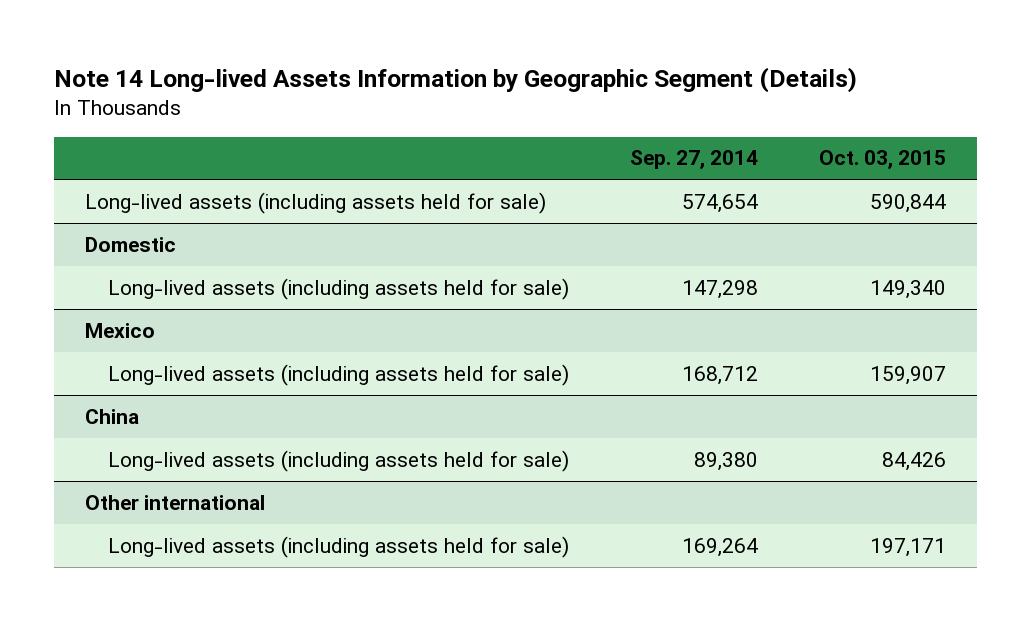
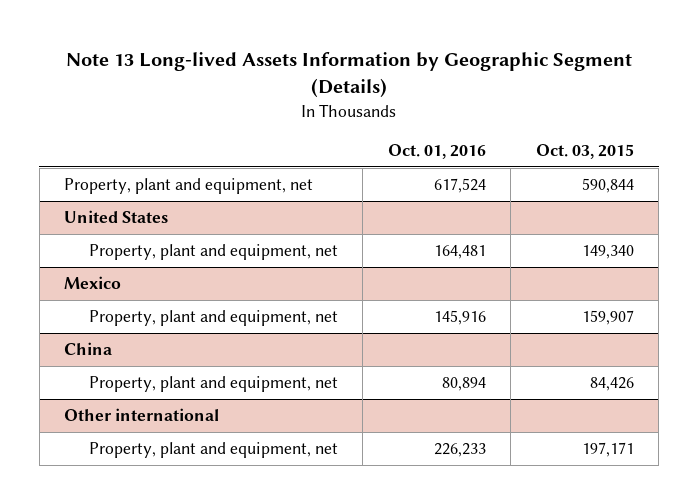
[54,67,858,94] Note 14 Long-lived Assets Information by Geographic Segment (Details) -> [65,52,632,99] Note 13 Long-lived Assets Information by Geographic Segment (Details)
[630,150,759,170] Sep. 27, 2014 -> none
none -> [387,143,486,159] Oct. 01, 2016
[84,191,546,214] Long-lived assets (including assets held for sale) -> [64,177,314,194] Property, plant and equipment, net
[84,236,176,252] Domestic -> [64,209,169,223] United States
[108,277,570,300] Long-lived assets (including assets held for sale) -> [89,243,339,260] Property, plant and equipment, net
[108,363,570,386] Long-lived assets (including assets held for sale) -> [89,309,339,326] Property, plant and equipment, net
[108,449,570,472] Long-lived assets (including assets held for sale) -> [89,375,339,392] Property, plant and equipment, net
[108,535,570,558] Long-lived assets (including assets held for sale) -> [89,441,339,458] Property, plant and equipment, net

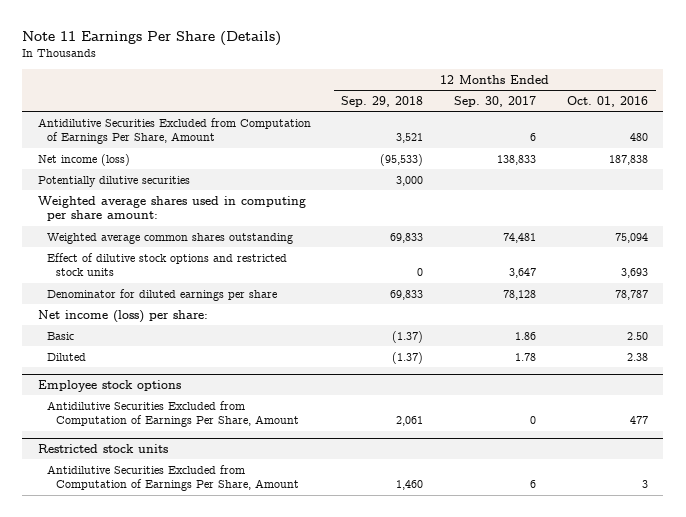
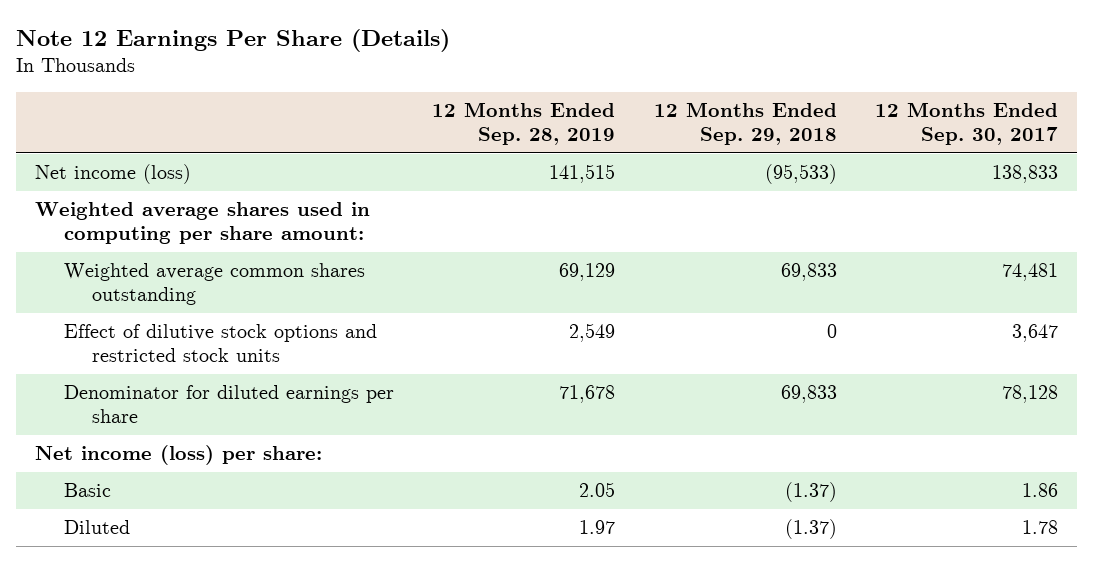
[22,30,282,46] Note 11 Earnings Per Share (Details) -> [15,29,450,53] Note 12 Earnings Per Share (Details)
[567,95,649,107] Oct. 01, 2016 -> none
none -> [432,101,616,145] 12 Months Ended Sep. 28, 2019
[37,117,311,145] Antidilutive Securities Excluded from Computation of Earnings Per Share, Amount -> none
[37,175,190,187] Potentially dilutive securities -> none
[37,379,181,392] Employee stock options -> none
[46,400,299,428] Antidilutive Securities Excluded from Computation of Earnings Per Share, Amount -> none
[37,443,168,453] Restricted stock units -> none
[46,464,299,492] Antidilutive Securities Excluded from Computation of Earnings Per Share, Amount -> none

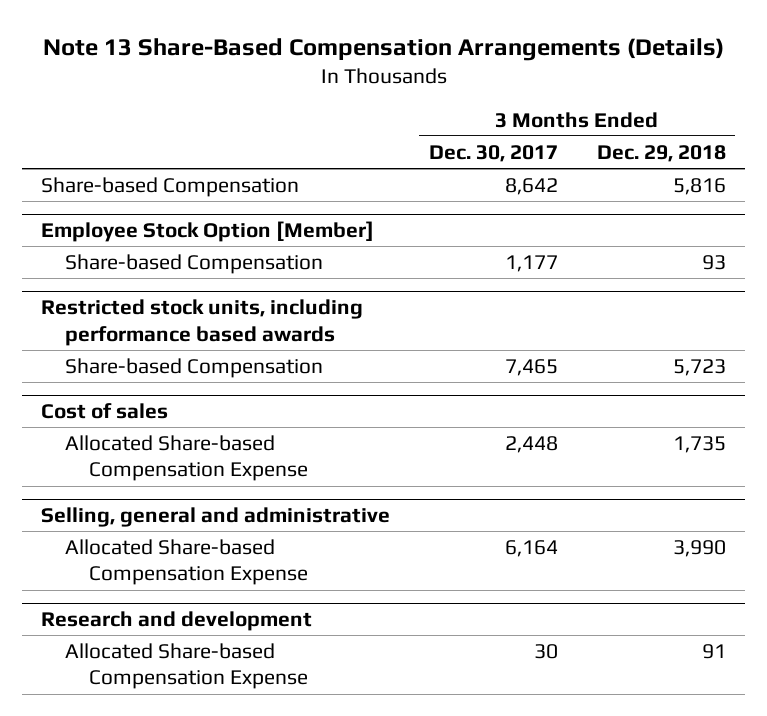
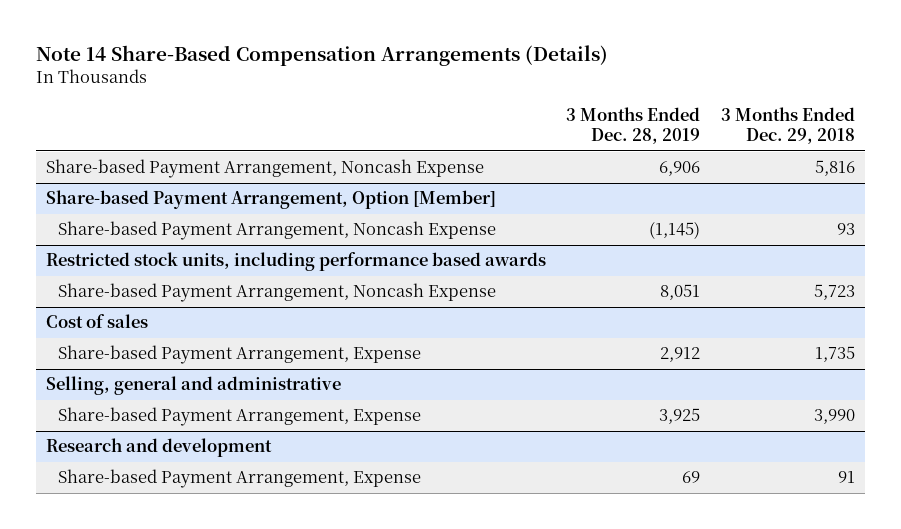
[42,37,724,61] Note 13 Share-Based Compensation Arrangements (Details) -> [35,44,608,66] Note 14 Share-Based Compensation Arrangements (Details)
[429,144,559,162] Dec. 30, 2017 -> none
none -> [566,106,701,145] 3 Months Ended Dec. 28, 2019
[41,176,300,197] Share-based Compensation -> [45,159,484,179] Share-based Payment Arrangement, Noncash Expense
[41,221,375,243] Employee Stock Option [Member] -> [45,190,496,210] Share-based Payment Arrangement, Option [Member]
[65,253,324,274] Share-based Compensation -> [57,221,496,241] Share-based Payment Arrangement, Noncash Expense
[65,357,324,378] Share-based Compensation -> [57,283,496,303] Share-based Payment Arrangement, Noncash Expense
[65,434,308,482] Allocated Share-based Compensation Expense -> [57,345,421,365] Share-based Payment Arrangement, Expense
[65,538,308,586] Allocated Share-based Compensation Expense -> [57,407,421,427] Share-based Payment Arrangement, Expense
[65,642,308,690] Allocated Share-based Compensation Expense -> [57,469,421,489] Share-based Payment Arrangement, Expense

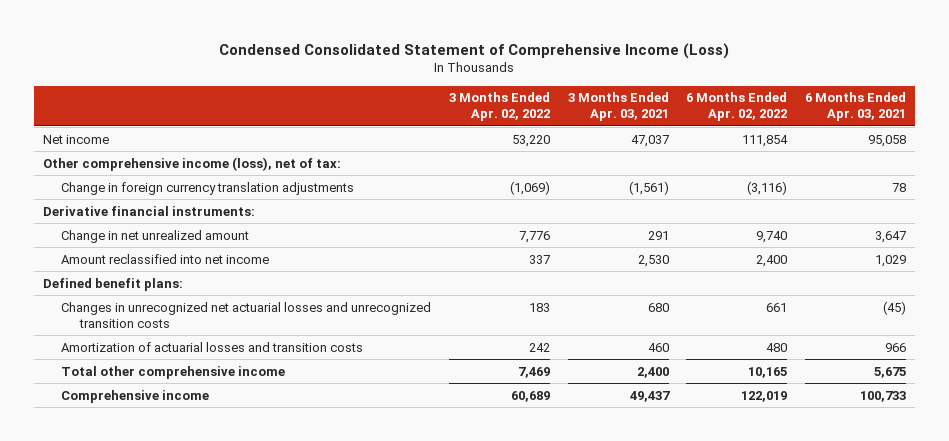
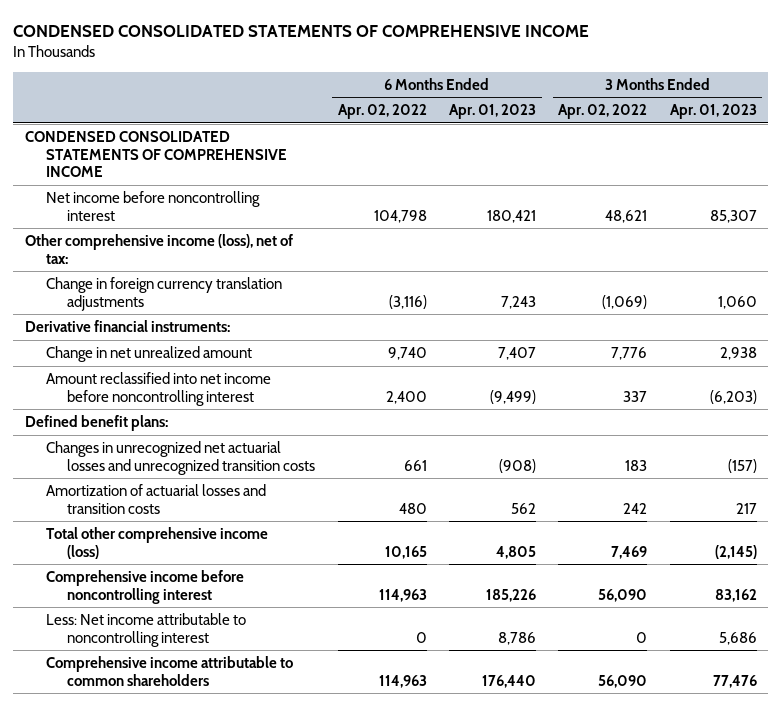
[219,42,730,59] Condensed Consolidated Statement of Comprehensive Income (Loss) -> [13,24,590,37] CONDENSED CONSOLIDATED STATEMENTS OF COMPREHENSIVE INCOME
[567,92,669,122] 3 Months Ended Apr. 03, 2021 -> none
[805,92,907,122] 6 Months Ended Apr. 03, 2021 -> none
none -> [449,104,537,120] Apr. 01, 2023
none -> [669,104,757,120] Apr. 01, 2023
[42,134,109,144] Net income -> none
none -> [24,131,287,178] CONDENSED CONSOLIDATED STATEMENTS OF COMPREHENSIVE INCOME
none -> [45,191,260,221] Net income before noncontrolling interest
[61,253,270,264] Amount reclassified into net income -> [45,372,271,406] Amount reclassified into net income before noncontrolling interest
[61,365,286,379] Total other comprehensive income -> [45,527,268,559] Total other comprehensive income (loss)
none -> [45,570,244,604] Comprehensive income before noncontrolling interest
none -> [45,613,246,647] Less: Net income attributable to noncontrolling interest
[61,389,210,403] Comprehensive income -> [45,656,293,686] Comprehensive income attributable to common shareholders
[511,390,551,402] 60,689 -> [598,674,648,688] 56,090
[741,390,788,402] 122,019 -> [378,674,427,688] 114,963

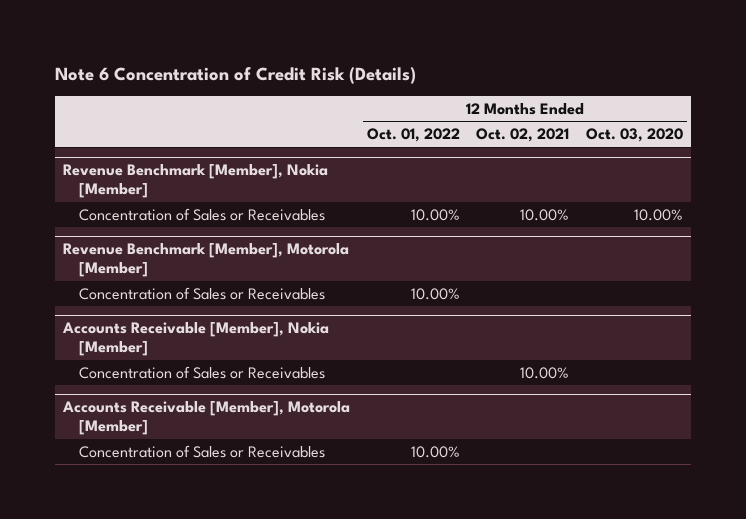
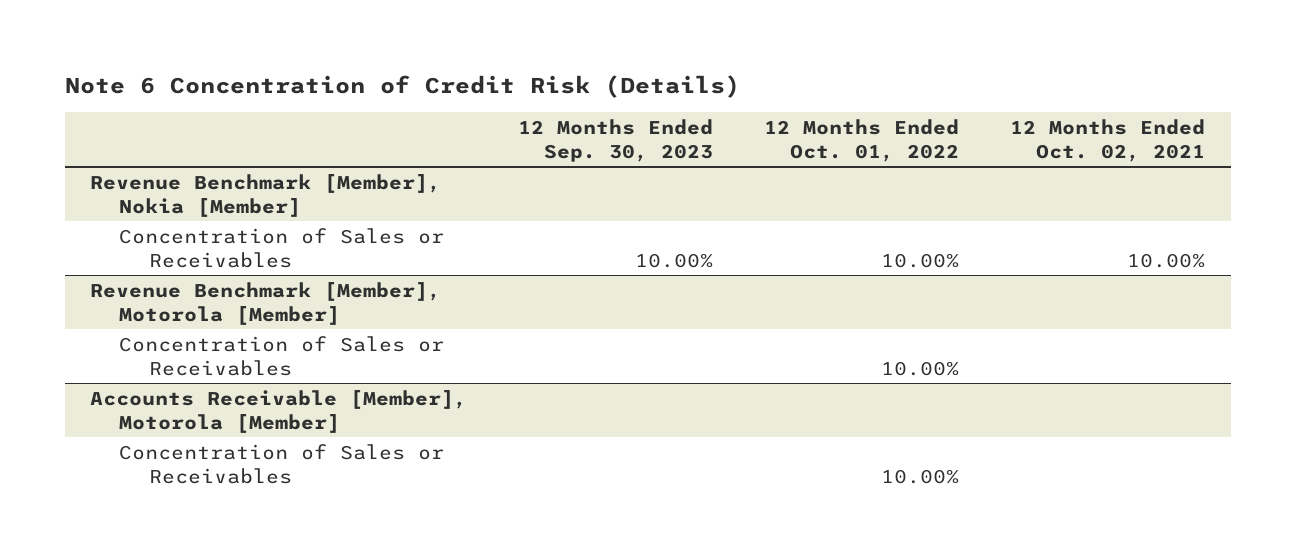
[585,128,683,143] Oct. 03, 2020 -> none
none -> [518,118,714,162] 12 Months Ended Sep. 30, 2023
[62,322,330,357] Accounts Receivable [Member], Nokia [Member] -> none
[78,365,325,379] Concentration of Sales or Receivables -> none

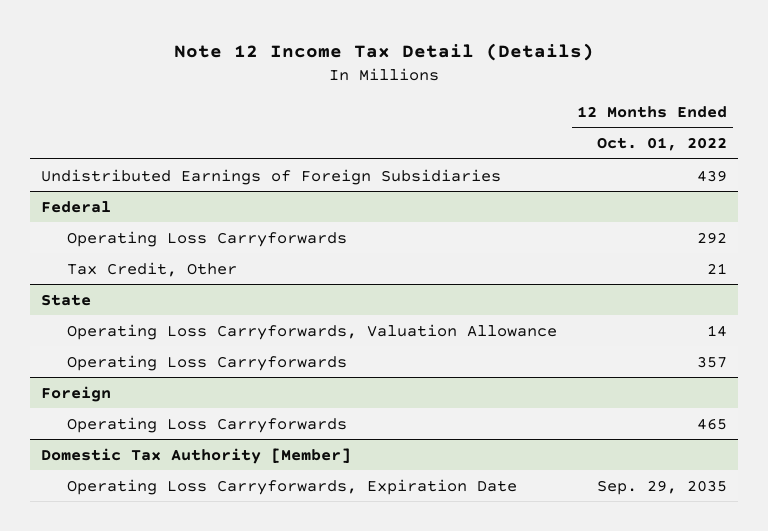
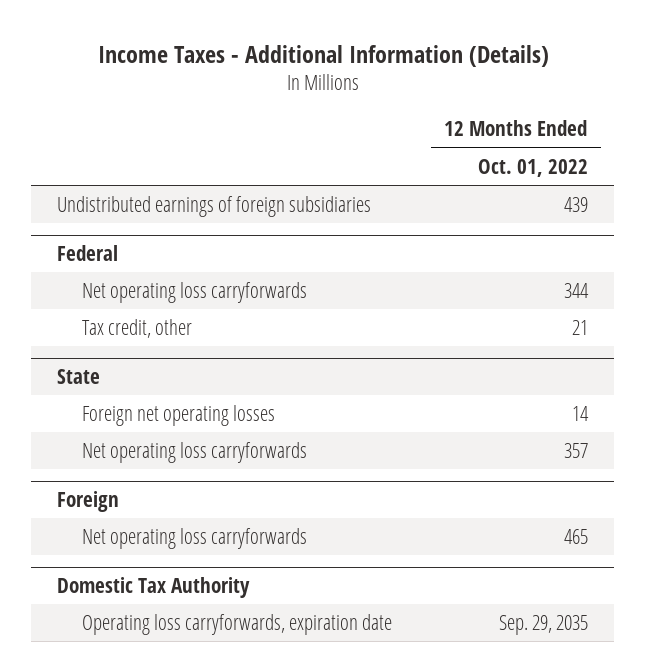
[174,42,595,61] Note 12 Income Tax Detail (Details) -> [97,44,549,67] Income Taxes - Additional Information (Details)
[40,168,501,185] Undistributed Earnings of Foreign Subsidiaries -> [57,195,372,217] Undistributed earnings of foreign subsidiaries
[66,230,347,247] Operating Loss Carryforwards -> [81,281,307,303] Net operating loss carryforwards
[697,231,728,244] 292 -> [563,282,589,298] 344
[66,261,237,277] Tax Credit, Other -> [81,318,192,338] Tax credit, other
[66,323,557,340] Operating Loss Carryforwards, Valuation Allowance -> [81,404,275,426] Foreign net operating losses
[66,354,347,371] Operating Loss Carryforwards -> [81,441,307,463] Net operating loss carryforwards
[66,416,347,433] Operating Loss Carryforwards -> [81,527,307,549] Net operating loss carryforwards
[40,447,351,464] Domestic Tax Authority [Member] -> [57,576,251,598] Domestic Tax Authority
[66,478,517,495] Operating Loss Carryforwards, Expiration Date -> [81,613,392,635] Operating loss carryforwards, expiration date

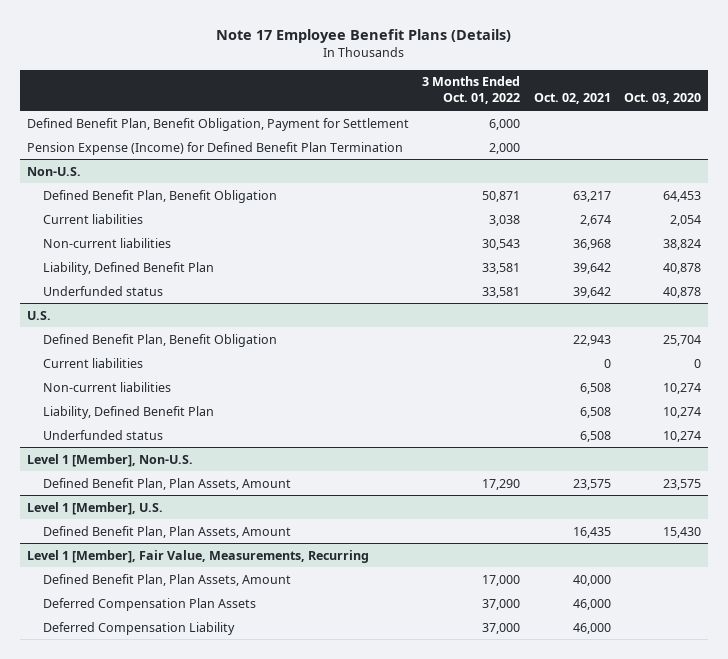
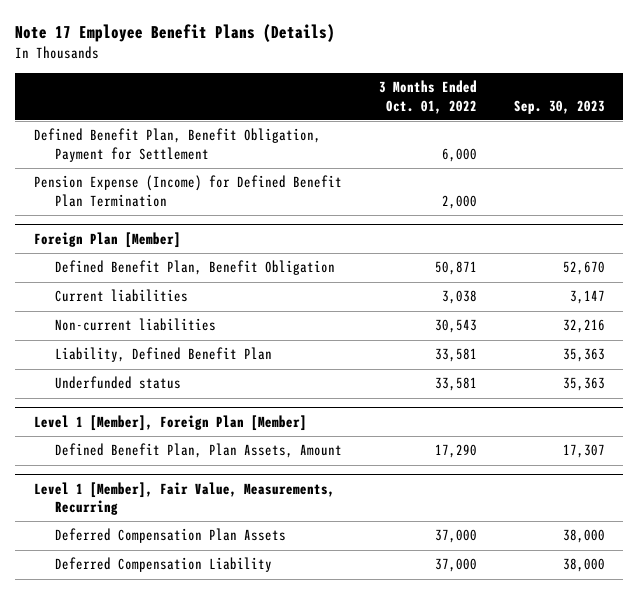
[533,93,611,105] Oct. 02, 2021 -> none
[623,93,701,105] Oct. 03, 2020 -> none
none -> [513,99,605,114] Sep. 30, 2023
[26,166,81,176] Non-U.S. -> [33,231,181,248] Foreign Plan [Member]
[26,310,51,320] U.S. -> none
[43,333,278,347] Defined Benefit Plan, Benefit Obligation -> none
[43,357,144,368] Current liabilities -> none
[43,381,172,392] Non-current liabilities -> none
[43,405,215,419] Liability, Defined Benefit Plan -> none
[43,429,164,440] Underfunded status -> none
[26,453,193,467] Level 1 [Member], Non-U.S. -> none
none -> [33,414,307,431] Level 1 [Member], Foreign Plan [Member]
[26,501,163,515] Level 1 [Member], U.S. -> none
[43,525,292,538] Defined Benefit Plan, Plan Assets, Amount -> none
[43,573,292,586] Defined Benefit Plan, Plan Assets, Amount -> none

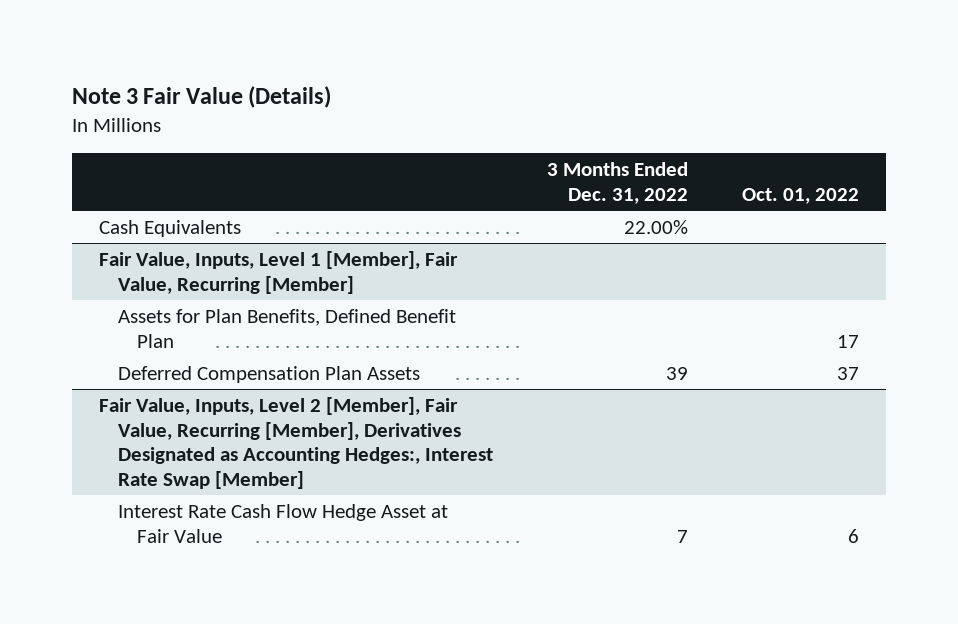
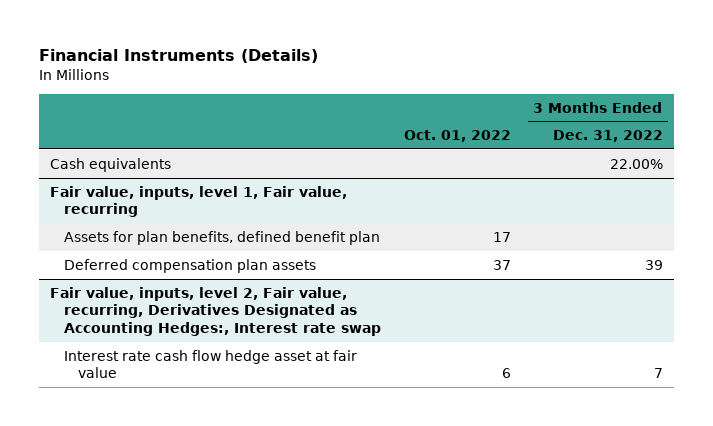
[71,86,331,109] Note 3 Fair Value (Details) -> [38,48,318,63] Financial Instruments (Details)
[98,220,241,238] Cash Equivalents -> [50,157,172,172] Cash equivalents
[98,251,458,294] Fair Value, Inputs, Level 1 [Member], Fair Value, Recurring [Member] -> [50,185,348,218] Fair value, inputs, level 1, Fair value, recurring
[117,309,456,348] Assets for Plan Benefits, Defined Benefit Plan -> [64,230,381,245] Assets for plan benefits, defined benefit plan
[117,366,420,384] Deferred Compensation Plan Assets -> [64,258,317,273] Deferred compensation plan assets
[98,397,493,489] Fair Value, Inputs, Level 2 [Member], Fair Value, Recurring [Member], Derivatives Designated as Accounting Hedges:, Interest Rate Swap [Member] -> [50,286,382,336] Fair value, inputs, level 2, Fair value, recurring, Derivatives Designated as Accounting Hedges:, Interest rate swap
[117,504,448,543] Interest Rate Cash Flow Hedge Asset at Fair Value -> [64,349,358,379] Interest rate cash flow hedge asset at fair value

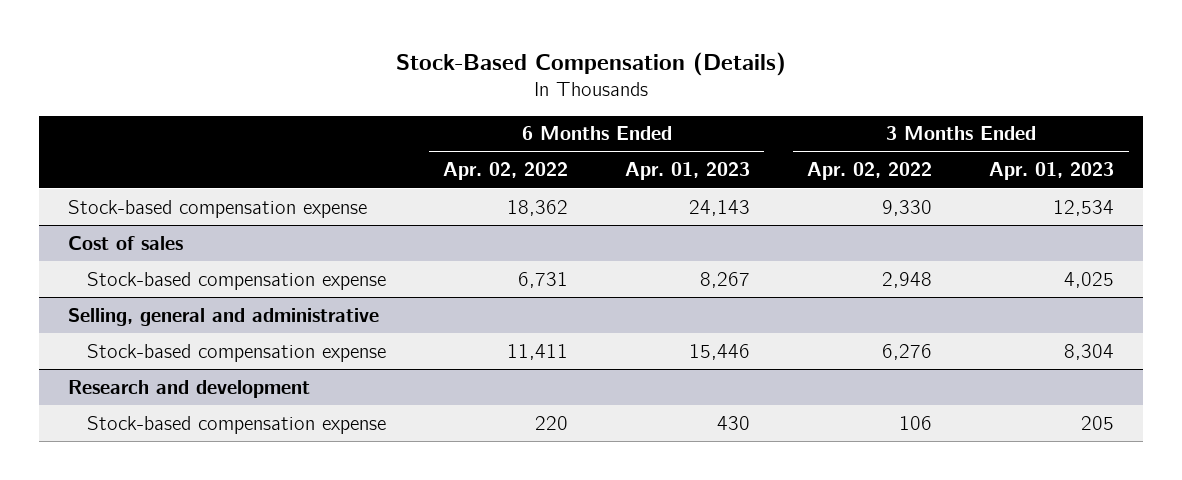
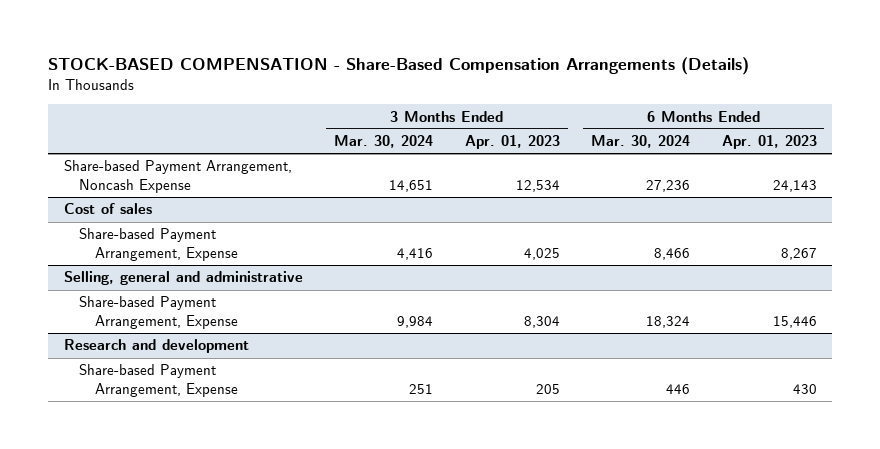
[396,51,787,76] Stock-Based Compensation (Details) -> [47,57,749,76] STOCK-BASED COMPENSATION - Share-Based Compensation Arrangements (Details)
[442,162,568,181] Apr. 02, 2022 -> none
[807,162,933,181] Apr. 02, 2022 -> none
none -> [334,135,434,149] Mar. 30, 2024
none -> [591,135,691,149] Mar. 30, 2024
[67,199,367,218] Stock-based compensation expense -> [63,160,292,193] Share-based Payment Arrangement, Noncash Expense
[86,271,386,290] Stock-based compensation expense -> [79,228,238,261] Share-based Payment Arrangement, Expense
[86,343,386,362] Stock-based compensation expense -> [79,296,238,329] Share-based Payment Arrangement, Expense
[86,415,386,434] Stock-based compensation expense -> [79,364,238,397] Share-based Payment Arrangement, Expense

